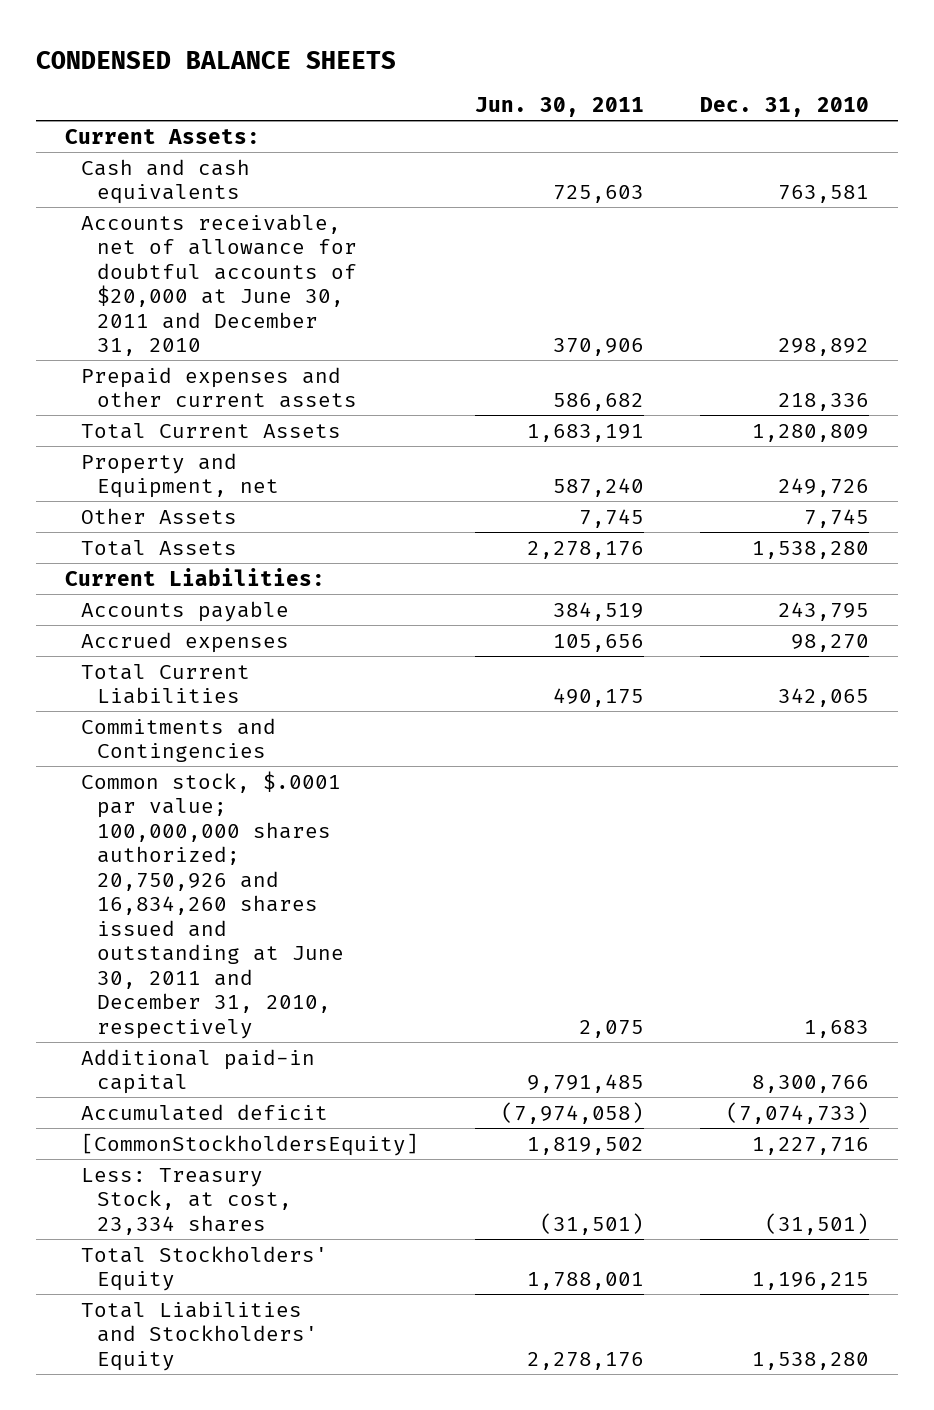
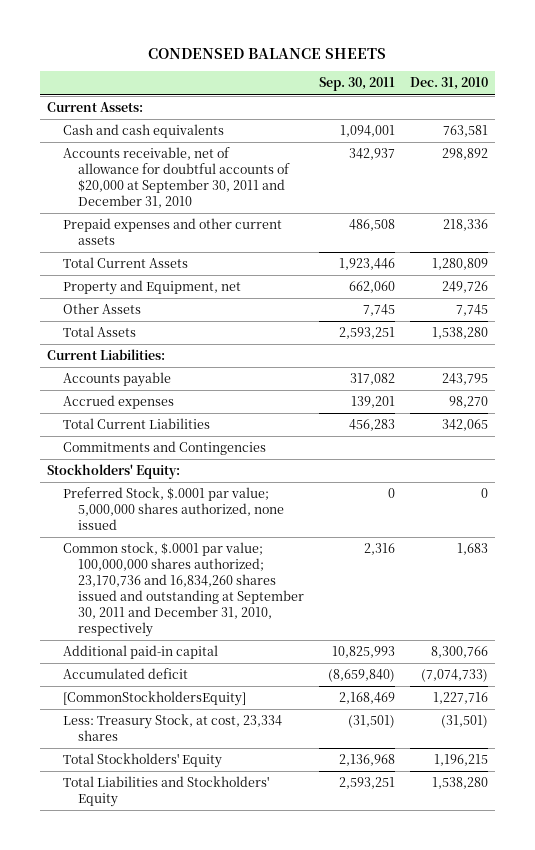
[475,96,645,117] Jun. 30, 2011 -> none
none -> [318,77,395,92] Sep. 30, 2011
[80,213,357,357] Accounts receivable, net of allowance for doubtful accounts of $20,000 at June 30, 2011 and December 31, 2010 -> [62,147,291,208] Accounts receivable, net of allowance for doubtful accounts of $20,000 at September 30, 2011 and December 31, 2010
none -> [47,464,181,480] Stockholders' Equity:
none -> [62,487,285,530] Preferred Stock, $.0001 par value; 5,000,000 shares authorized, none issued
[80,770,344,1039] Common stock, $.0001 par value; 100,000,000 shares authorized; 20,750,926 and 16,834,260 shares issued and outstanding at June 30, 2011 and December 31, 2010, respectively -> [62,542,305,637] Common stock, $.0001 par value; 100,000,000 shares authorized; 23,170,736 and 16,834,260 shares issued and outstanding at September 30, 2011 and December 31, 2010, respectively

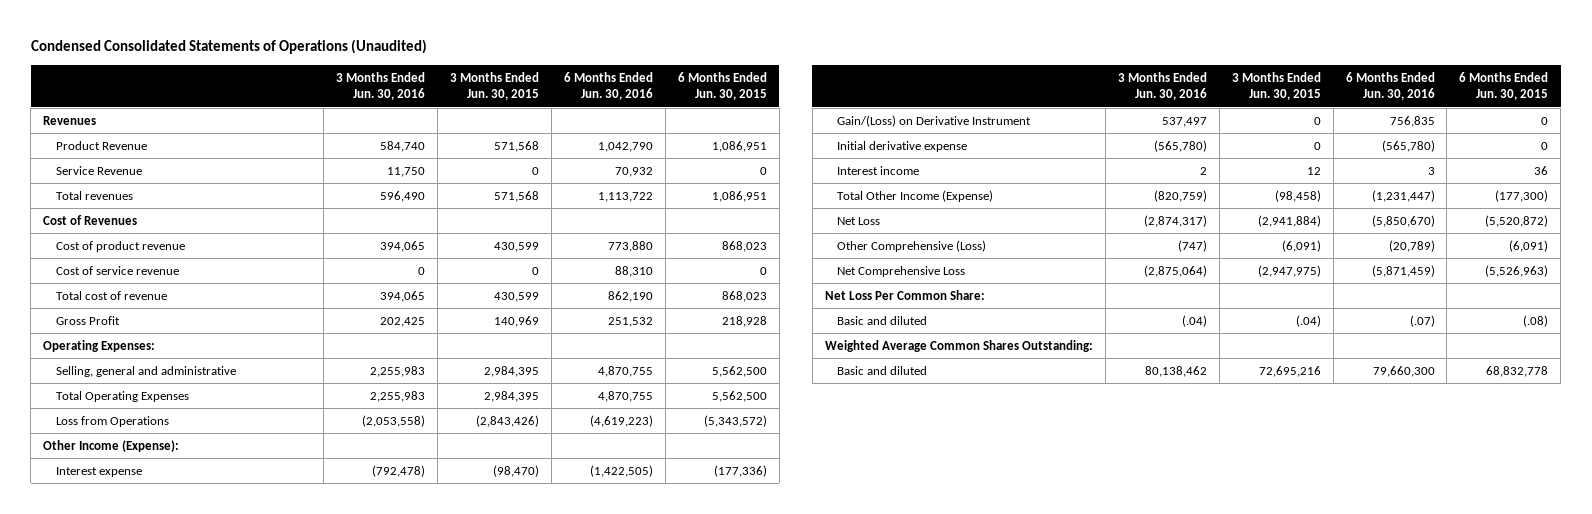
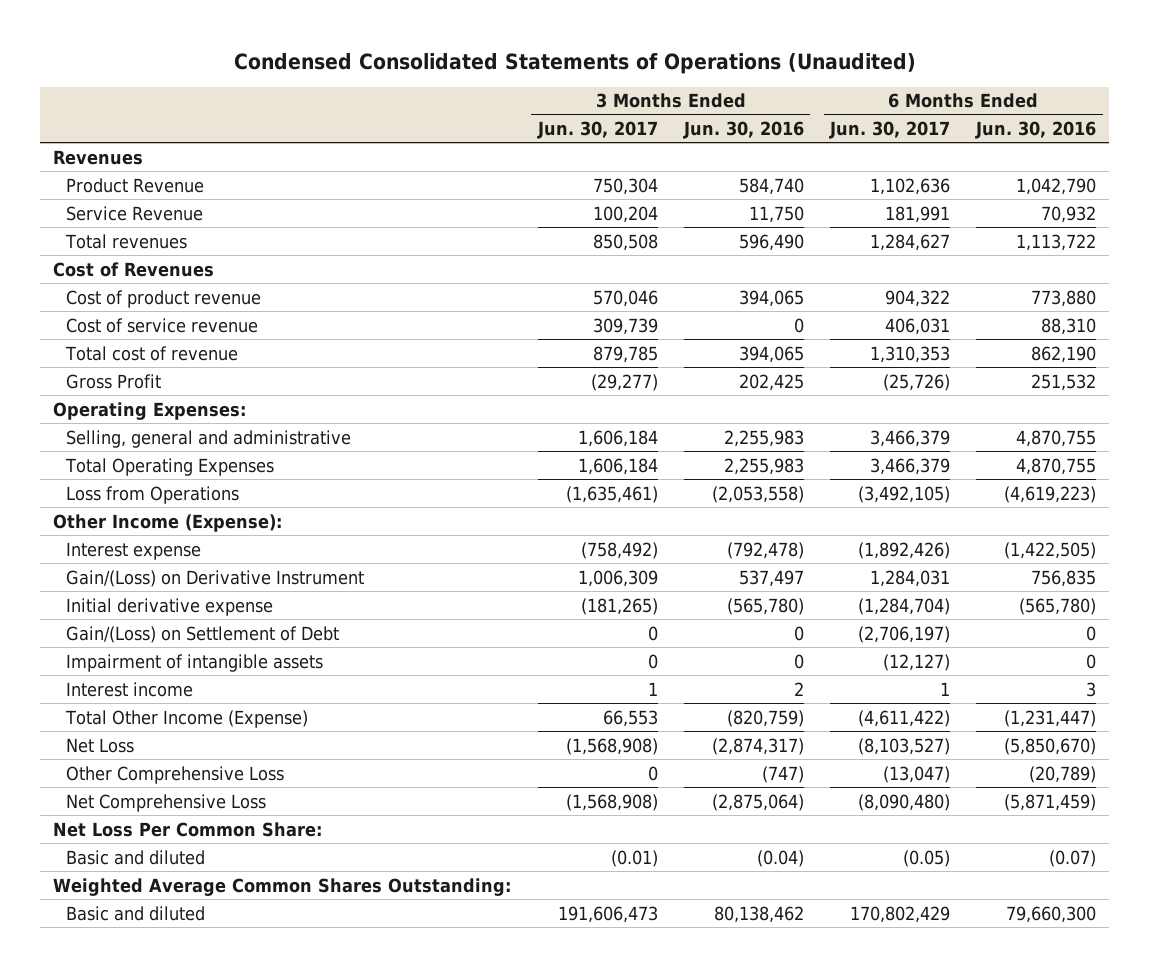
[450,71,540,101] 3 Months Ended Jun. 30, 2015 -> none
[678,71,768,101] 6 Months Ended Jun. 30, 2015 -> none
none -> [536,121,658,140] Jun. 30, 2017
none -> [829,121,951,140] Jun. 30, 2017
none -> [66,625,340,643] Gain/(Loss) on Settlement of Debt
none -> [66,653,324,672] Impairment of intangible assets
[837,240,987,253] Other Comprehensive (Loss) -> [66,765,285,784] Other Comprehensive Loss
[1181,315,1207,328] (.04) -> [756,849,804,867] (0.04)
[1409,315,1435,328] (.07) -> [1049,849,1097,867] (0.07)

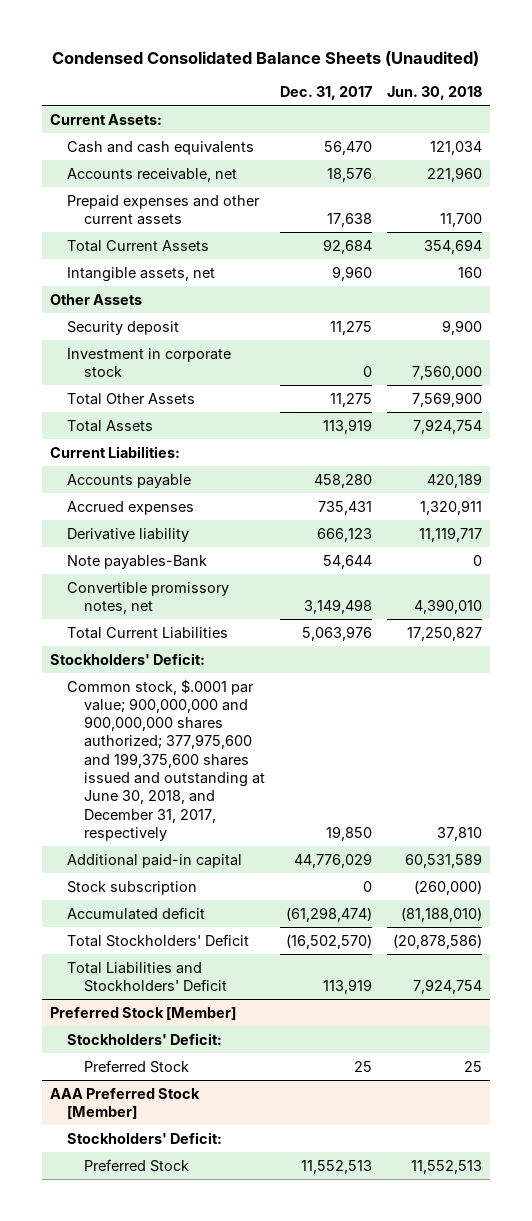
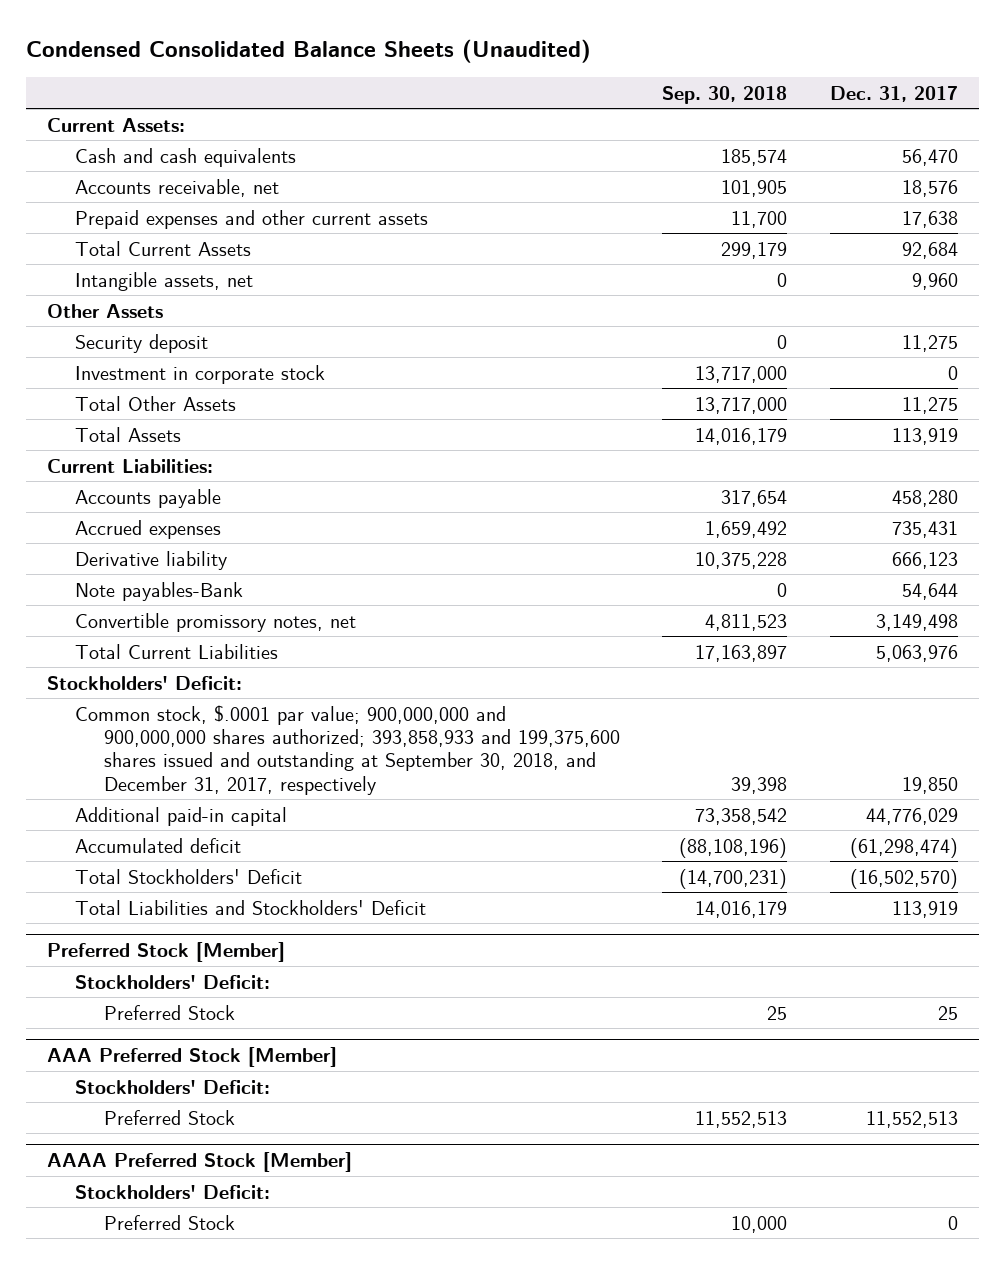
[387,86,483,101] Jun. 30, 2018 -> none
none -> [662,85,788,104] Sep. 30, 2018
[66,678,266,841] Common stock, $.0001 par value; 900,000,000 and 900,000,000 shares authorized; 377,975,600 and 199,375,600 shares issued and outstanding at June 30, 2018, and December 31, 2017, respectively -> [75,704,620,795] Common stock, $.0001 par value; 900,000,000 and 900,000,000 shares authorized; 393,858,933 and 199,375,600 shares issued and outstanding at September 30, 2018, and December 31, 2017, respectively
[66,880,197,895] Stock subscription -> none
none -> [46,1152,352,1173] AAAA Preferred Stock [Member]
none -> [75,1184,271,1199] Stockholders' Deficit:
none -> [103,1214,235,1230] Preferred Stock

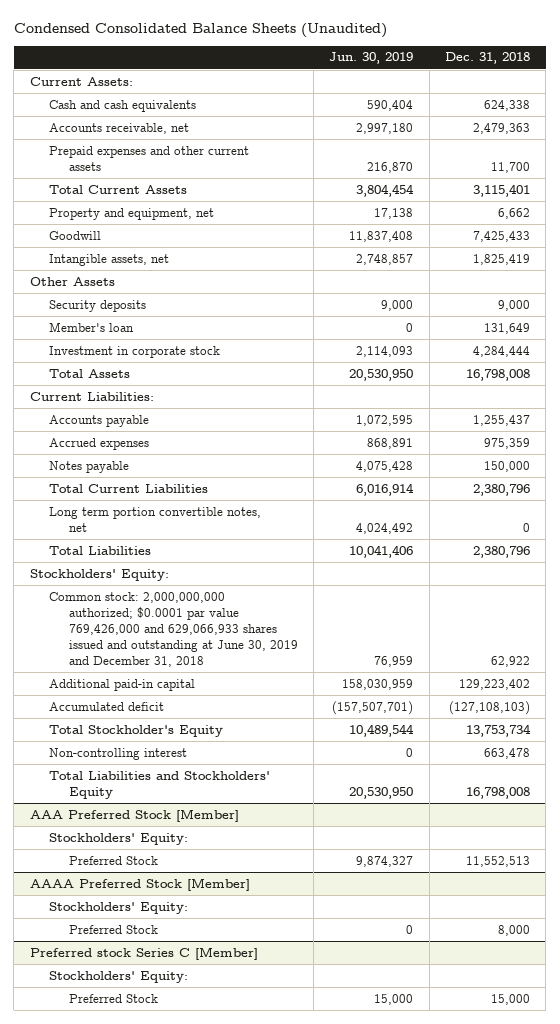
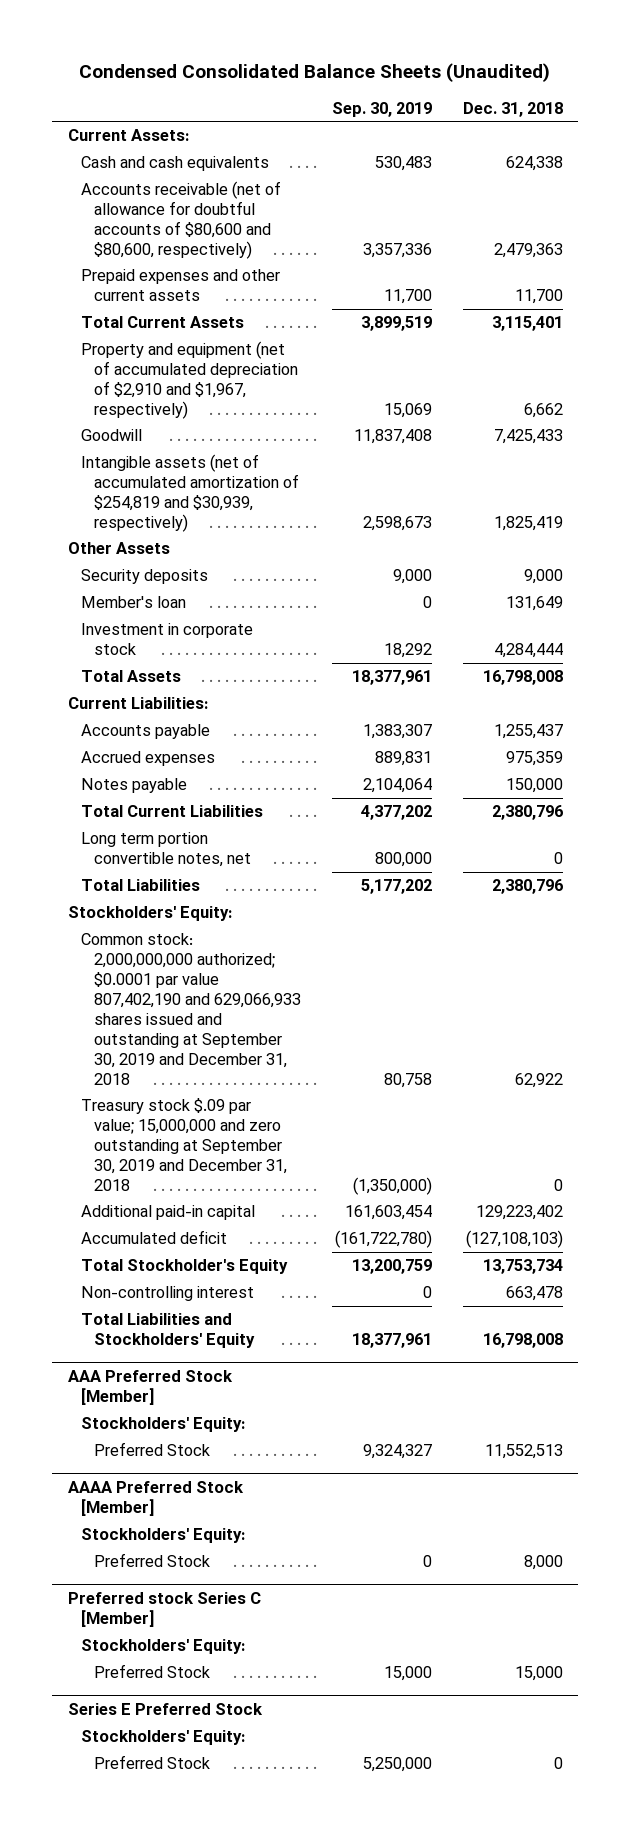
[329,52,414,65] Jun. 30, 2019 -> none
none -> [331,101,432,117] Sep. 30, 2019
[49,122,190,134] Accounts receivable, net -> [80,181,281,259] Accounts receivable (net of allowance for doubtful accounts of $80,600 and $80,600, respectively)
[49,207,215,220] Property and equipment, net -> [80,341,299,419] Property and equipment (net of accumulated depreciation of $2,910 and $1,967, respectively)
[49,253,170,266] Intangible assets, net -> [80,454,300,532] Intangible assets (net of accumulated amortization of $254,819 and $30,939, respectively)
[49,591,298,667] Common stock: 2,000,000,000 authorized; $0.0001 par value 769,426,000 and 629,066,933 shares issued and outstanding at June 30, 2019 and December 31, 2018 -> [80,933,302,1085] Common stock: 2,000,000,000 authorized; $0.0001 par value 807,402,190 and 629,066,933 shares issued and outstanding at September 30, 2019 and December 31, 2018
none -> [80,1098,288,1191] Treasury stock $.09 par value; 15,000,000 and zero outstanding at September 30, 2019 and December 31, 2018
none -> [67,1703,263,1716] Series E Preferred Stock
none -> [80,1730,245,1746] Stockholders' Equity:
none -> [94,1755,211,1770] Preferred Stock

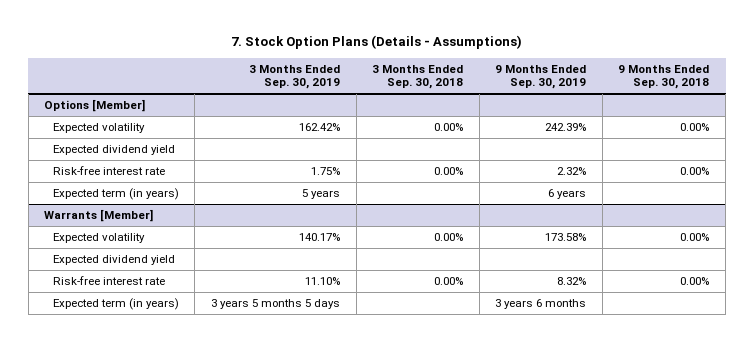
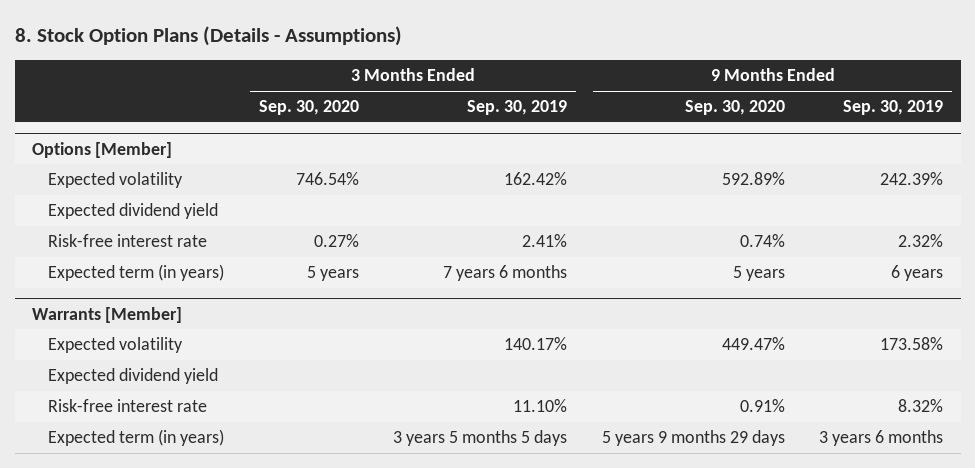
[230,35,522,50] 7. Stock Option Plans (Details - Assumptions) -> [14,26,402,47] 8. Stock Option Plans (Details - Assumptions)
[372,64,464,90] 3 Months Ended Sep. 30, 2018 -> none
[618,64,710,90] 9 Months Ended Sep. 30, 2018 -> none
none -> [258,100,359,116] Sep. 30, 2020
none -> [684,100,785,116] Sep. 30, 2020
[310,166,340,175] 1.75% -> [522,234,568,248] 2.41%
[301,188,340,199] 5 years -> [443,265,568,282] 7 years 6 months

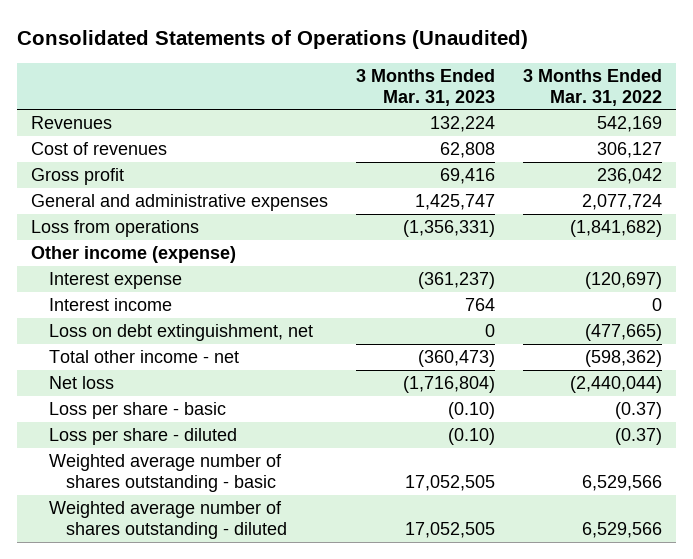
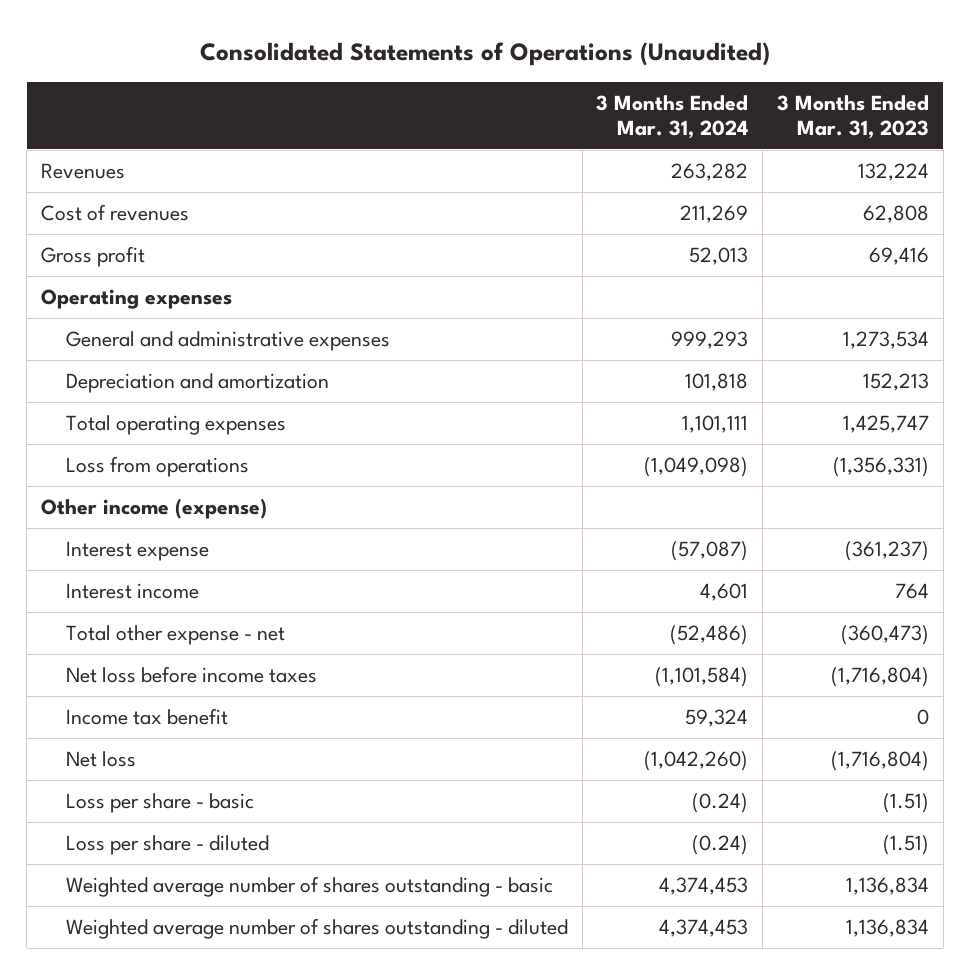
[523,68,663,106] 3 Months Ended Mar. 31, 2022 -> none
none -> [596,94,749,140] 3 Months Ended Mar. 31, 2024
none -> [41,288,233,309] Operating expenses
[415,193,496,210] 1,425,747 -> [843,330,930,349] 1,273,534
none -> [65,372,329,393] Depreciation and amortization
none -> [65,414,286,435] Total operating expenses
[48,323,313,341] Loss on debt extinguishment, net -> none
[48,349,239,363] Total other income - net -> [65,624,285,645] Total other expense - net
none -> [65,665,317,683] Net loss before income taxes
none -> [65,707,228,725] Income tax benefit
[448,401,496,419] (0.10) -> [883,792,930,813] (1.51)
[448,427,496,445] (0.10) -> [883,834,930,855] (1.51)
[405,475,496,492] 17,052,505 -> [846,876,930,895] 1,136,834
[405,522,496,539] 17,052,505 -> [846,918,930,937] 1,136,834

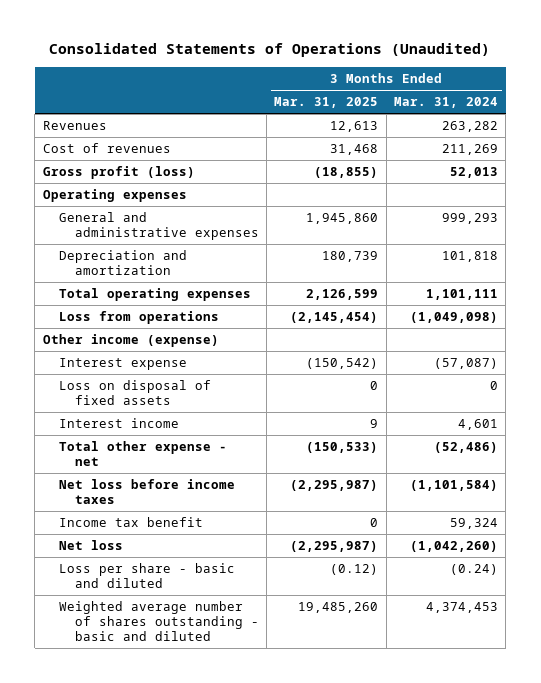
[777,94,930,140] 3 Months Ended Mar. 31, 2023 -> none
none -> [274,97,379,109] Mar. 31, 2025
[41,245,146,267] Gross profit -> [42,166,195,180] Gross profit (loss)
none -> [58,380,211,406] Loss on disposal of fixed assets
[65,834,269,855] Loss per share - diluted -> none
[65,917,568,939] Weighted average number of shares outstanding - diluted -> none
[65,792,254,813] Loss per share - basic -> [58,563,235,589] Loss per share - basic and diluted
[65,875,553,897] Weighted average number of shares outstanding - basic -> [58,601,259,642] Weighted average number of shares outstanding - basic and diluted

